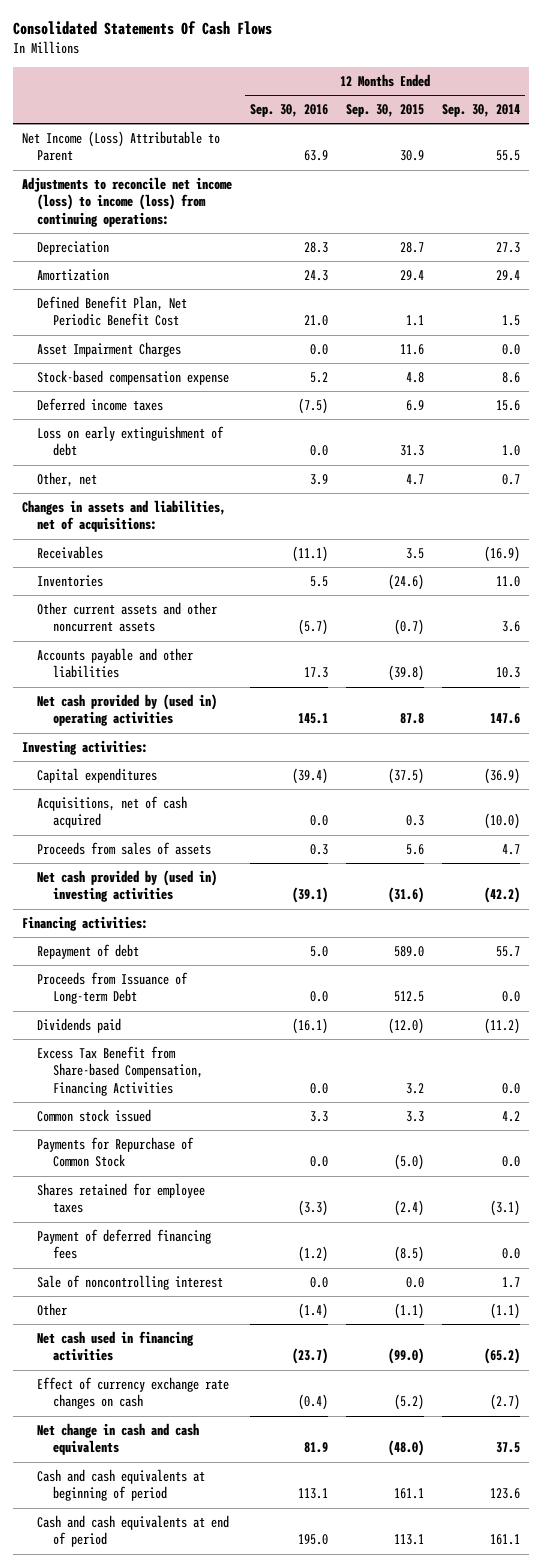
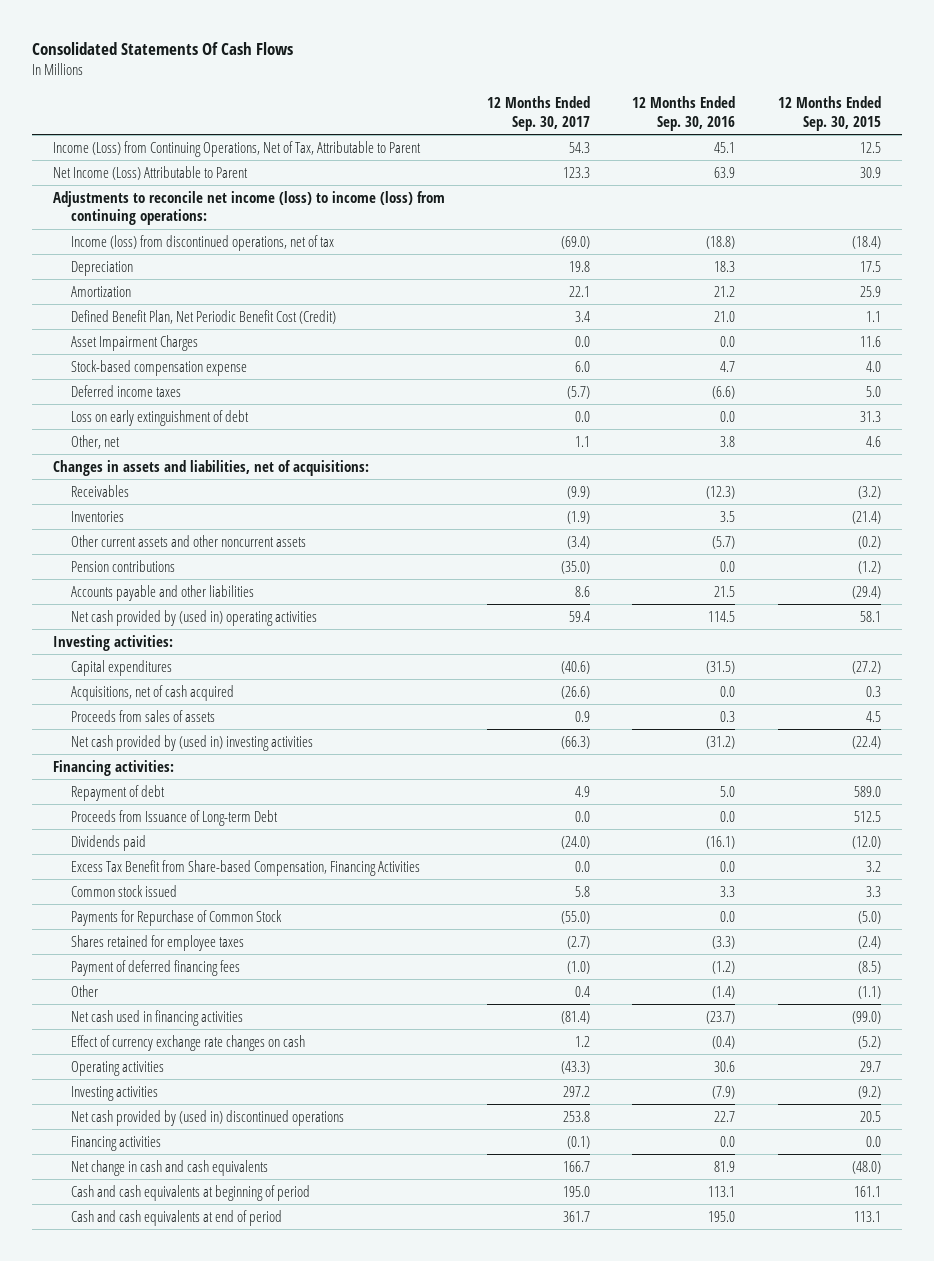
[442,104,521,118] Sep. 30, 2014 -> none
none -> [487,96,591,131] 12 Months Ended Sep. 30, 2017
none -> [53,141,422,158] Income (Loss) from Continuing Operations, Net of Tax, Attributable to Parent
none -> [70,235,334,252] Income (loss) from discontinued operations, net of tax
[304,241,329,253] 28.3 -> [714,261,736,273] 18.3
[400,241,425,253] 28.7 -> [859,261,881,273] 17.5
[304,269,329,281] 24.3 -> [714,286,736,298] 21.2
[400,269,425,281] 29.4 -> [859,286,881,298] 25.9
[37,295,188,327] Defined Benefit Plan, Net Periodic Benefit Cost -> [70,310,336,325] Defined Benefit Plan, Net Periodic Benefit Cost (Credit)
[310,371,329,383] 5.2 -> [720,361,736,373] 4.7
[406,371,425,383] 4.8 -> [865,361,881,373] 4.0
[298,397,329,414] (7.5) -> [712,386,736,400] (6.6)
[406,399,425,411] 6.9 -> [865,386,881,398] 5.0
[310,473,329,485] 3.9 -> [720,436,736,448] 3.8
[406,473,425,485] 4.7 -> [865,436,881,448] 4.6
[292,545,329,562] (11.1) -> [706,486,736,500] (12.3)
[406,547,425,559] 3.5 -> [857,486,881,500] (3.2)
[310,575,329,587] 5.5 -> [720,511,736,523] 3.5
[388,573,425,590] (24.6) -> [851,511,881,525] (21.4)
[394,619,425,636] (0.7) -> [857,536,881,550] (0.2)
none -> [70,560,175,573] Pension contributions
[304,667,329,679] 17.3 -> [714,586,736,598] 21.5
[388,665,425,682] (39.8) -> [851,586,881,600] (29.4)
[298,713,329,725] 145.1 -> [708,611,736,623] 114.5
[400,713,425,725] 87.8 -> [859,611,881,623] 58.1
[292,767,329,784] (39.4) -> [706,661,736,675] (31.5)
[388,767,425,784] (37.5) -> [851,661,881,675] (27.2)
[406,843,425,855] 5.6 -> [865,711,881,723] 4.5
[292,887,329,904] (39.1) -> [706,736,736,750] (31.2)
[388,887,425,904] (31.6) -> [851,736,881,750] (22.4)
[37,1274,224,1290] Sale of noncontrolling interest -> none
none -> [70,1061,164,1077] Operating activities
none -> [70,1086,158,1102] Investing activities
none -> [70,1110,344,1127] Net cash provided by (used in) discontinued operations
none -> [70,1136,161,1152] Financing activities

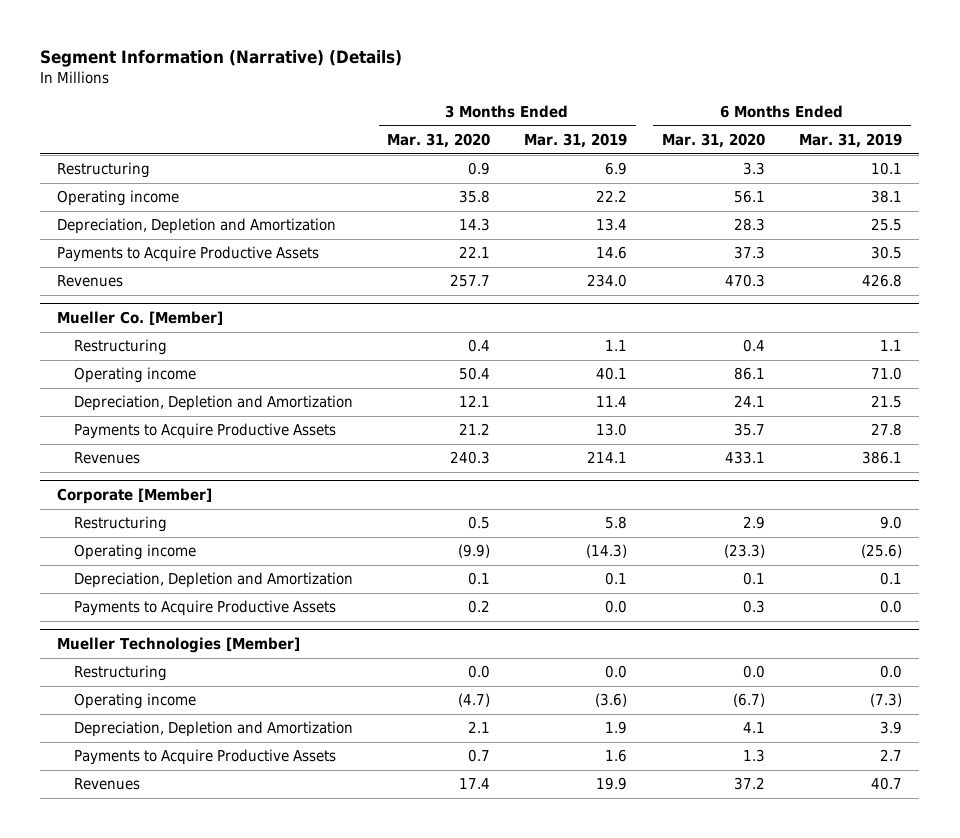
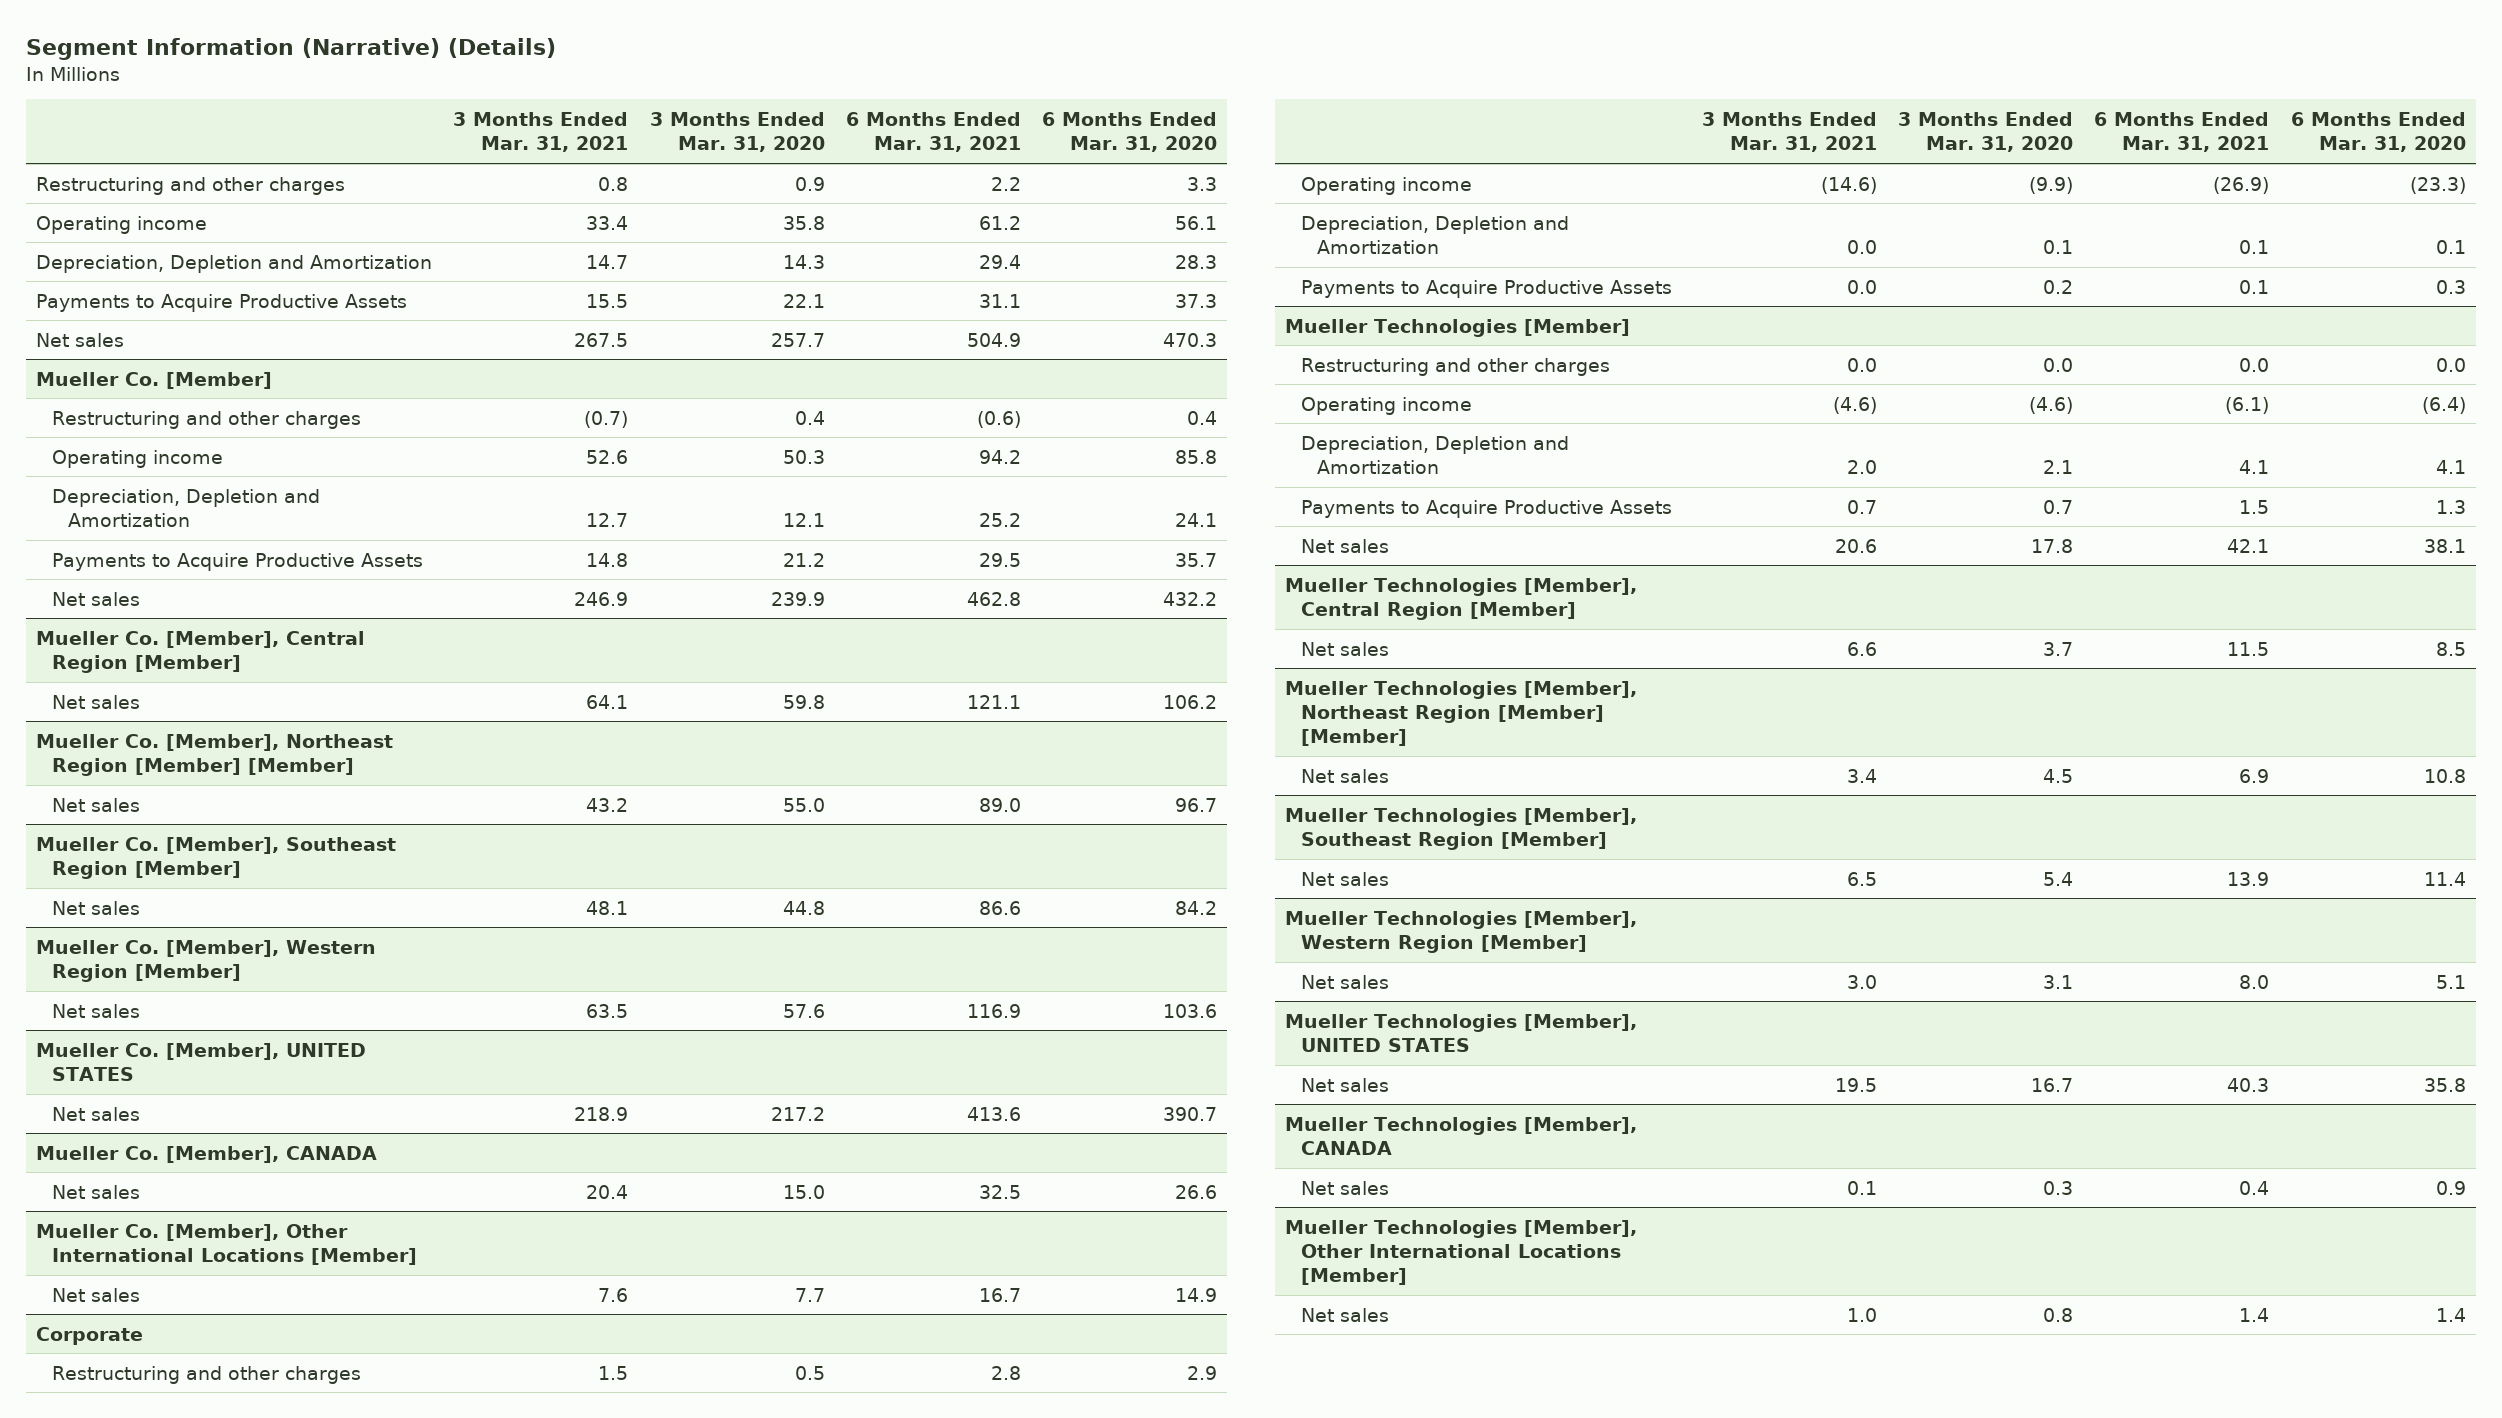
[524,133,628,149] Mar. 31, 2019 -> none
[799,133,903,149] Mar. 31, 2019 -> none
none -> [453,111,629,153] 3 Months Ended Mar. 31, 2021
none -> [845,111,1021,153] 6 Months Ended Mar. 31, 2021
[57,162,151,179] Restructuring -> [36,176,346,195] Restructuring and other charges
[57,275,124,288] Revenues -> [36,332,125,347] Net sales
[73,339,167,356] Restructuring -> [52,410,362,429] Restructuring and other charges
[459,367,491,381] 50.4 -> [782,449,825,464] 50.3
[733,367,765,381] 86.1 -> [1174,449,1217,464] 85.8
[73,452,140,465] Revenues -> none
none -> [52,591,141,606] Net sales
none -> [36,630,366,673] Mueller Co. [Member], Central Region [Member]
none -> [52,694,141,709] Net sales
none -> [36,733,394,776] Mueller Co. [Member], Northeast Region [Member] [Member]
none -> [52,797,141,812] Net sales
none -> [36,836,397,879] Mueller Co. [Member], Southeast Region [Member]
none -> [52,900,141,915] Net sales
none -> [36,939,377,982] Mueller Co. [Member], Western Region [Member]
none -> [52,1003,141,1018] Net sales
none -> [36,1042,367,1081] Mueller Co. [Member], UNITED STATES
none -> [52,1106,141,1121] Net sales
none -> [36,1145,378,1163] Mueller Co. [Member], CANADA
none -> [52,1184,141,1199] Net sales
none -> [36,1223,418,1265] Mueller Co. [Member], Other International Locations [Member]
none -> [52,1287,141,1302] Net sales
[57,488,213,505] Corporate [Member] -> [36,1326,144,1345] Corporate
[73,516,167,533] Restructuring -> [52,1365,362,1384] Restructuring and other charges
[73,665,167,682] Restructuring -> [1300,357,1610,376] Restructuring and other charges
[458,693,491,708] (4.7) -> [2029,396,2074,414] (4.6)
[732,693,765,708] (6.7) -> [2421,396,2466,414] (6.4)
[73,778,140,791] Revenues -> none
none -> [1300,538,1389,553] Net sales
none -> [1285,577,1638,620] Mueller Technologies [Member], Central Region [Member]
none -> [1300,641,1389,656] Net sales
none -> [1285,680,1638,747] Mueller Technologies [Member], Northeast Region [Member] [Member]
none -> [1300,768,1389,783] Net sales
none -> [1285,807,1638,850] Mueller Technologies [Member], Southeast Region [Member]
none -> [1300,871,1389,886] Net sales
none -> [1285,910,1638,953] Mueller Technologies [Member], Western Region [Member]
none -> [1300,974,1389,989] Net sales
none -> [1285,1013,1638,1052] Mueller Technologies [Member], UNITED STATES
none -> [1300,1077,1389,1092] Net sales
none -> [1285,1116,1638,1155] Mueller Technologies [Member], CANADA
none -> [1300,1180,1389,1195] Net sales
none -> [1285,1219,1638,1286] Mueller Technologies [Member], Other International Locations [Member]
none -> [1300,1307,1389,1322] Net sales

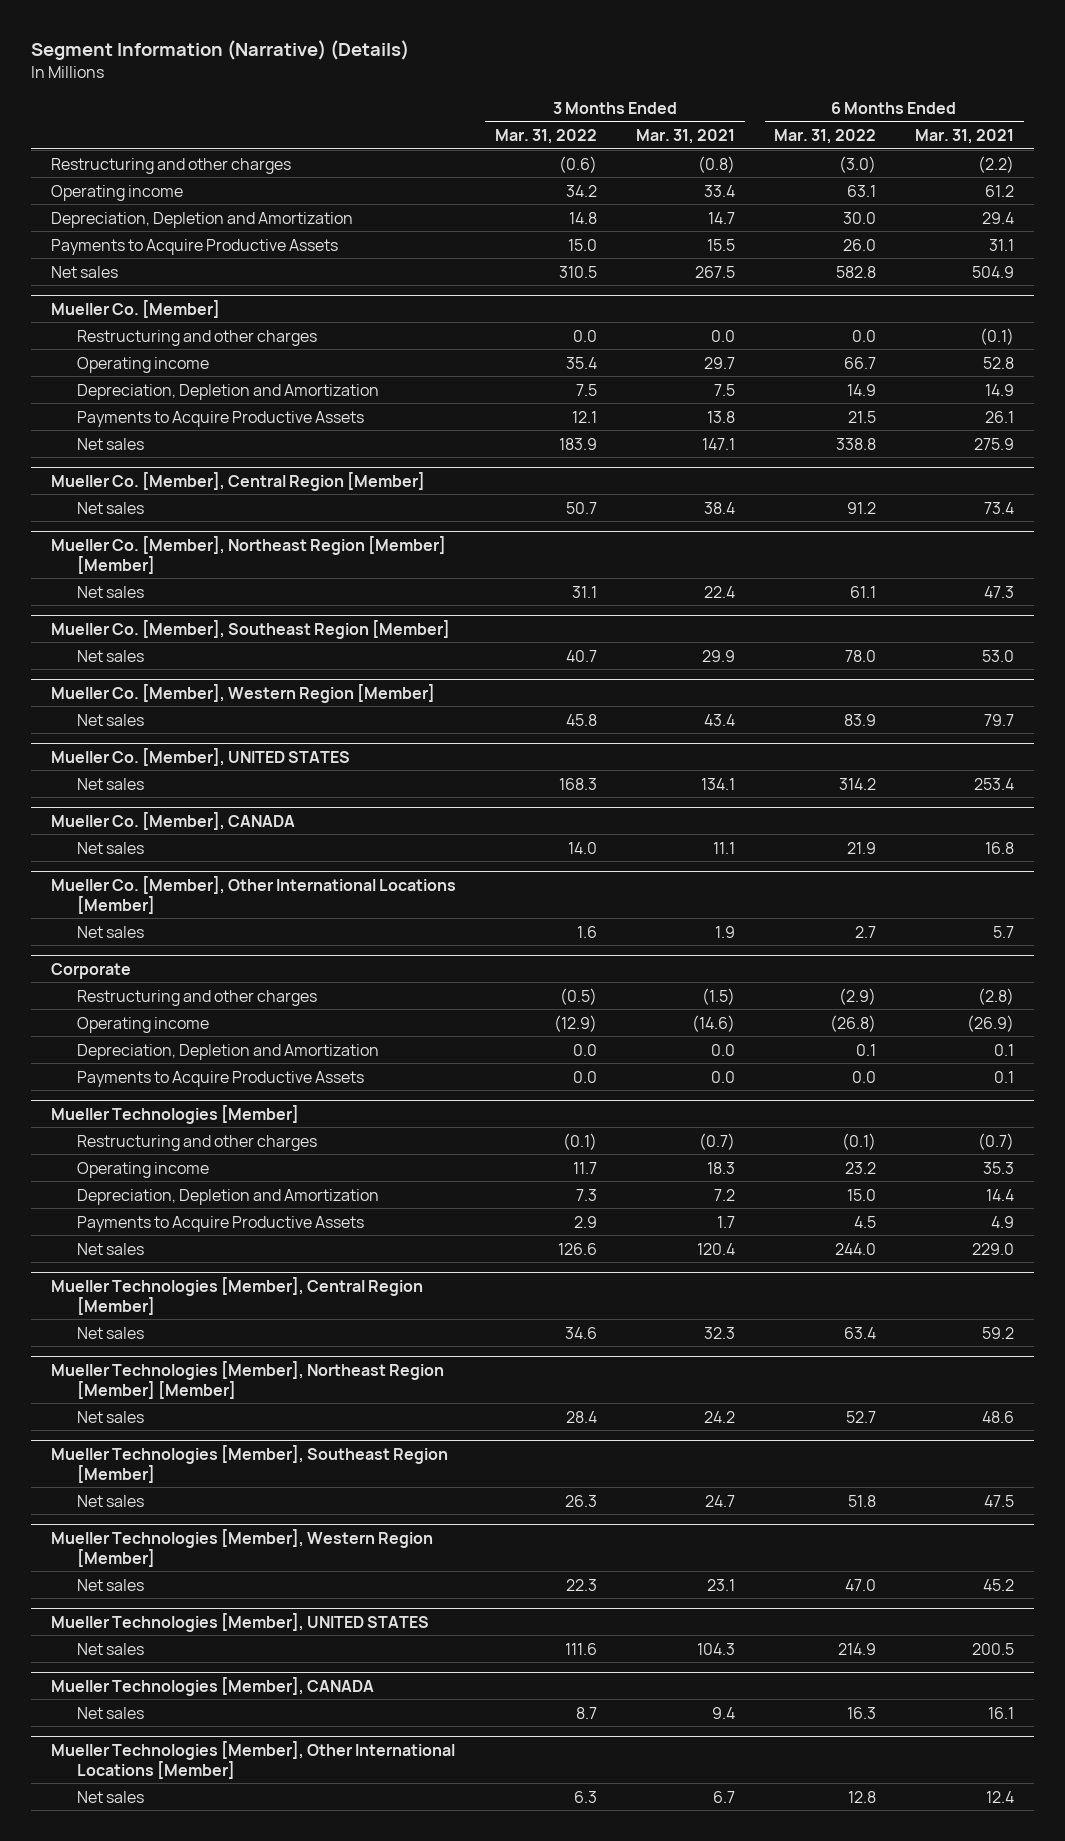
[649,111,825,153] 3 Months Ended Mar. 31, 2020 -> none
[1041,111,1217,153] 6 Months Ended Mar. 31, 2020 -> none
none -> [495,128,598,144] Mar. 31, 2022
none -> [774,128,877,144] Mar. 31, 2022
[598,176,629,191] 0.8 -> [698,155,736,173] (0.8)
[990,176,1021,191] 2.2 -> [978,155,1015,173] (2.2)
[584,410,629,428] (0.7) -> [711,329,736,342] 0.0
[976,410,1021,428] (0.6) -> [980,327,1015,345] (0.1)
[586,449,629,464] 52.6 -> [704,356,736,369] 29.7
[978,449,1021,464] 94.2 -> [983,356,1015,369] 52.8
[586,512,629,527] 12.7 -> [714,383,736,396] 7.5
[978,512,1021,527] 25.2 -> [985,383,1015,396] 14.9
[586,552,629,567] 14.8 -> [707,410,736,423] 13.8
[978,552,1021,567] 29.5 -> [985,410,1015,423] 26.1
[574,591,629,606] 246.9 -> [702,437,736,450] 147.1
[966,591,1021,606] 462.8 -> [974,437,1015,450] 275.9
[586,694,629,709] 64.1 -> [704,501,736,514] 38.4
[966,694,1021,709] 121.1 -> [984,501,1015,514] 73.4
[586,797,629,812] 43.2 -> [704,585,736,598] 22.4
[978,797,1021,812] 89.0 -> [984,585,1015,598] 47.3
[586,900,629,915] 48.1 -> [702,649,736,662] 29.9
[978,900,1021,915] 86.6 -> [982,649,1015,662] 53.0
[586,1003,629,1018] 63.5 -> [704,713,736,726] 43.4
[966,1003,1021,1018] 116.9 -> [984,713,1015,726] 79.7
[574,1106,629,1121] 218.9 -> [701,777,736,790] 134.1
[966,1106,1021,1121] 413.6 -> [974,777,1015,790] 253.4
[586,1184,629,1199] 20.4 -> [713,841,736,854] 11.1
[978,1184,1021,1199] 32.5 -> [985,841,1015,854] 16.8
[598,1287,629,1302] 7.6 -> [715,925,736,938] 1.9
[978,1287,1021,1302] 16.7 -> [993,925,1015,938] 5.7
[598,1365,629,1380] 1.5 -> [702,987,736,1005] (1.5)
[990,1365,1021,1380] 2.8 -> [978,987,1015,1005] (2.8)
[1847,357,1878,372] 0.0 -> [699,1132,736,1150] (0.7)
[2239,357,2270,372] 0.0 -> [978,1132,1015,1150] (0.7)
[1833,396,1878,414] (4.6) -> [707,1161,736,1174] 18.3
[2225,396,2270,414] (6.1) -> [983,1161,1015,1174] 35.3
[1847,459,1878,474] 2.0 -> [714,1188,736,1201] 7.2
[2239,459,2270,474] 4.1 -> [986,1188,1015,1201] 14.4
[1847,499,1878,514] 0.7 -> [717,1215,736,1228] 1.7
[2239,499,2270,514] 1.5 -> [991,1215,1015,1228] 4.9
[1835,538,1878,553] 20.6 -> [697,1242,736,1255] 120.4
[2227,538,2270,553] 42.1 -> [972,1242,1015,1255] 229.0
[1847,641,1878,656] 6.6 -> [704,1326,736,1339] 32.3
[2227,641,2270,656] 11.5 -> [982,1326,1015,1339] 59.2
[1847,768,1878,783] 3.4 -> [704,1410,736,1423] 24.2
[2239,768,2270,783] 6.9 -> [982,1410,1015,1423] 48.6
[1847,871,1878,886] 6.5 -> [705,1494,736,1507] 24.7
[2227,871,2270,886] 13.9 -> [984,1494,1015,1507] 47.5
[1847,974,1878,989] 3.0 -> [707,1578,736,1591] 23.1
[2239,974,2270,989] 8.0 -> [983,1578,1015,1591] 45.2
[1835,1077,1878,1092] 19.5 -> [697,1642,736,1655] 104.3
[2227,1077,2270,1092] 40.3 -> [972,1642,1015,1655] 200.5
[1847,1180,1878,1195] 0.1 -> [712,1706,736,1719] 9.4
[2239,1180,2270,1195] 0.4 -> [988,1706,1015,1719] 16.1
[1847,1307,1878,1322] 1.0 -> [713,1790,736,1803] 6.7
[2239,1307,2270,1322] 1.4 -> [986,1790,1015,1803] 12.4

